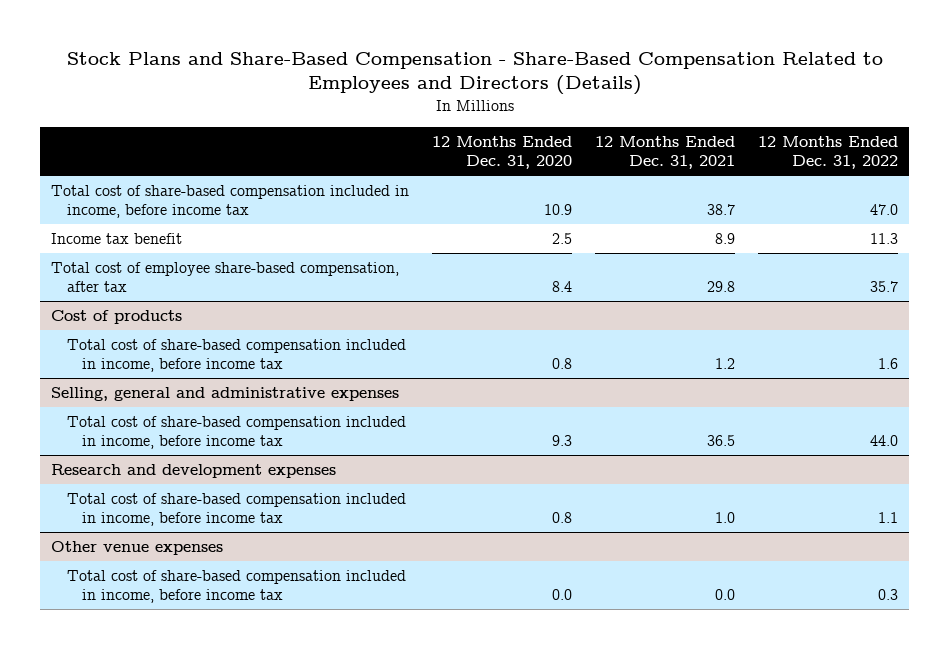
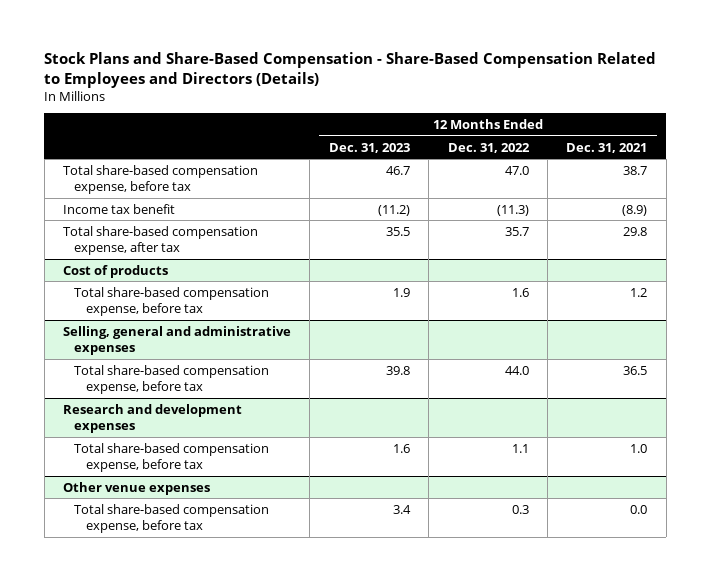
[432,135,573,169] 12 Months Ended Dec. 31, 2020 -> none
none -> [328,142,410,153] Dec. 31, 2023
[51,185,410,219] Total cost of share-based compensation included in income, before income tax -> [63,164,259,194] Total share-based compensation expense, before tax
[715,233,736,245] 8.9 -> [622,204,648,216] (8.9)
[869,233,898,245] 11.3 -> [496,204,529,216] (11.3)
[51,262,400,293] Total cost of employee share-based compensation, after tax -> [63,225,259,255] Total share-based compensation expense, after tax
[66,339,406,373] Total cost of share-based compensation included in income, before income tax -> [74,286,270,316] Total share-based compensation expense, before tax
[66,416,406,450] Total cost of share-based compensation included in income, before income tax -> [74,364,270,394] Total share-based compensation expense, before tax
[66,493,406,527] Total cost of share-based compensation included in income, before income tax -> [74,442,270,472] Total share-based compensation expense, before tax
[66,570,406,604] Total cost of share-based compensation included in income, before income tax -> [74,503,270,533] Total share-based compensation expense, before tax

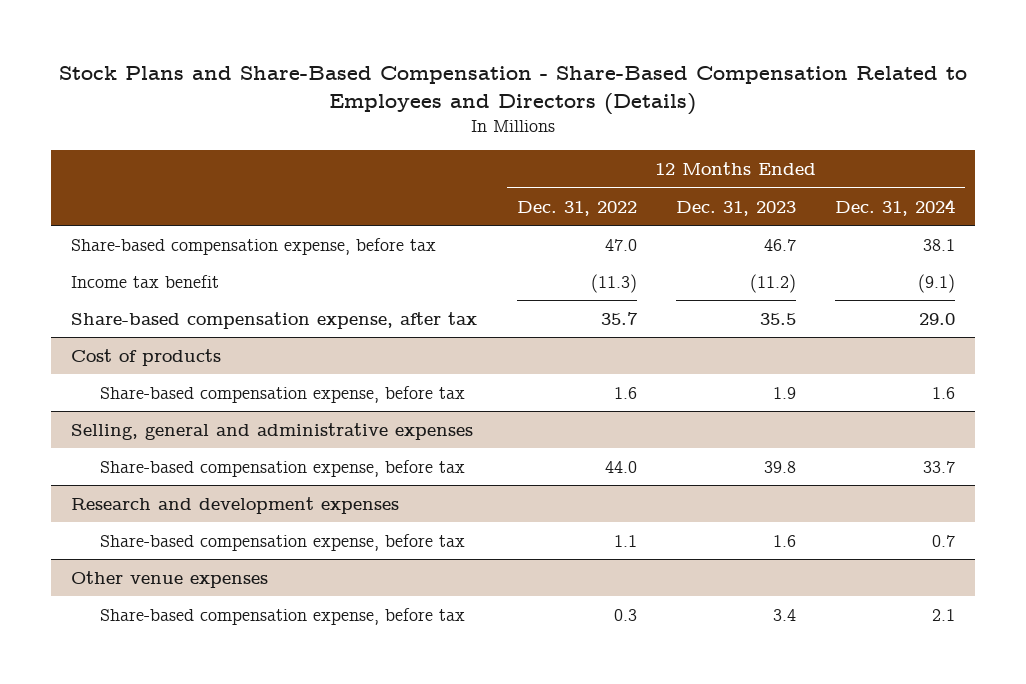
[566,142,648,153] Dec. 31, 2021 -> none
none -> [835,198,956,216] Dec. 31, 2024
[63,164,259,194] Total share-based compensation expense, before tax -> [71,237,437,255] Share-based compensation expense, before tax
[63,225,259,255] Total share-based compensation expense, after tax -> [71,311,478,329] Share-based compensation expense, after tax
[74,286,270,316] Total share-based compensation expense, before tax -> [99,385,465,403] Share-based compensation expense, before tax
[74,364,270,394] Total share-based compensation expense, before tax -> [99,459,465,477] Share-based compensation expense, before tax
[74,442,270,472] Total share-based compensation expense, before tax -> [99,533,465,551] Share-based compensation expense, before tax
[74,503,270,533] Total share-based compensation expense, before tax -> [99,607,465,625] Share-based compensation expense, before tax

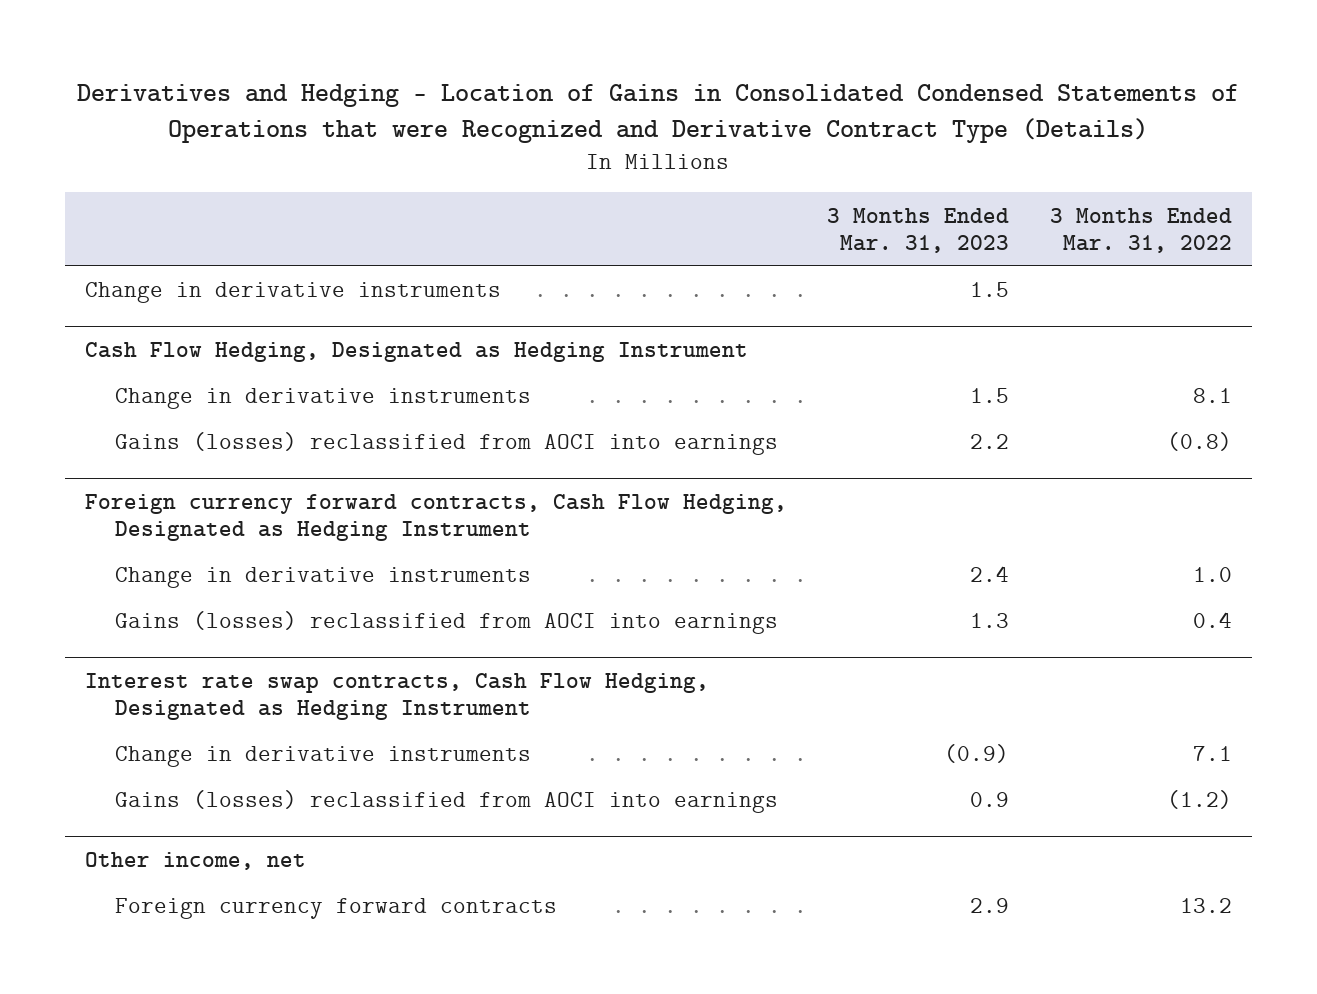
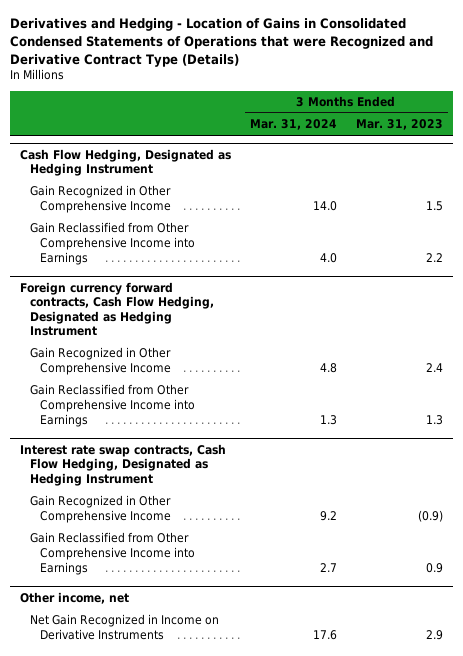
[1049,207,1232,254] 3 Months Ended Mar. 31, 2022 -> none
none -> [249,119,337,131] Mar. 31, 2024
[85,282,502,304] Change in derivative instruments -> none
[114,388,531,410] Change in derivative instruments -> [29,185,171,213] Gain Recognized in Other Comprehensive Income
[114,432,778,456] Gains (losses) reclassified from AOCI into earnings -> [29,222,195,265] Gain Reclassified from Other Comprehensive Income into Earnings
[114,567,531,589] Change in derivative instruments -> [29,347,171,375] Gain Recognized in Other Comprehensive Income
[114,611,778,635] Gains (losses) reclassified from AOCI into earnings -> [29,384,195,427] Gain Reclassified from Other Comprehensive Income into Earnings
[114,746,531,768] Change in derivative instruments -> [29,495,171,523] Gain Recognized in Other Comprehensive Income
[114,790,778,814] Gains (losses) reclassified from AOCI into earnings -> [29,532,195,575] Gain Reclassified from Other Comprehensive Income into Earnings
[114,898,557,920] Foreign currency forward contracts -> [29,614,219,640] Net Gain Recognized in Income on Derivative Instruments

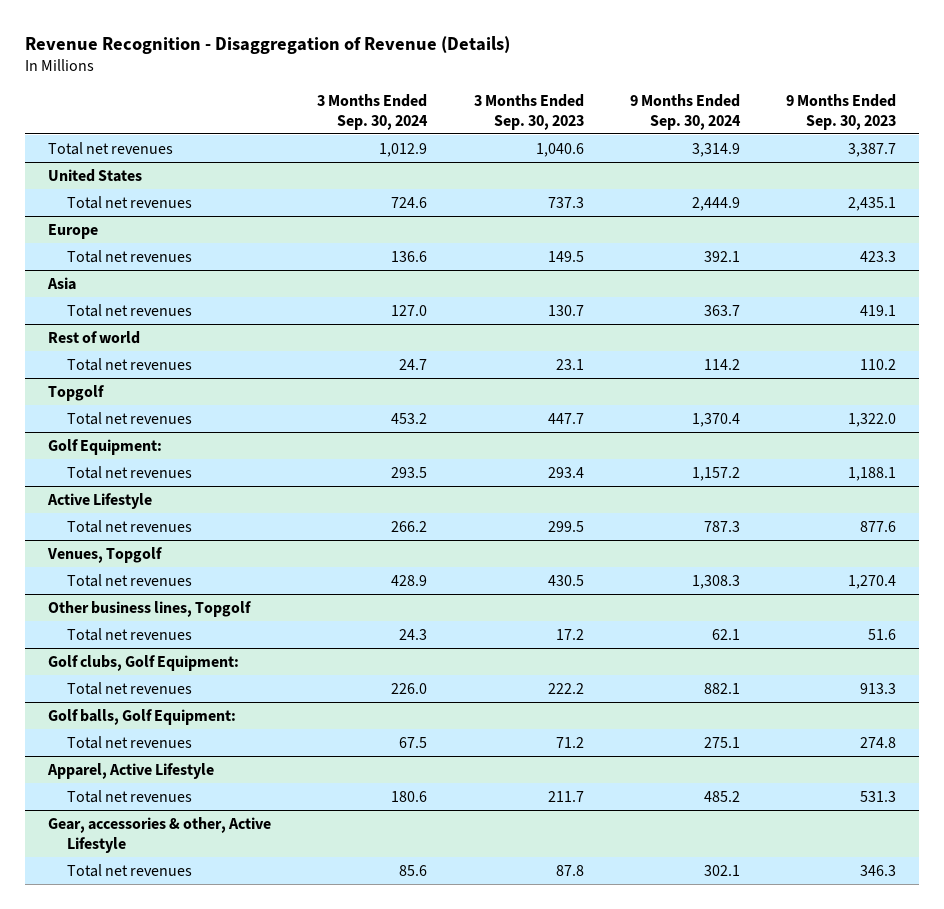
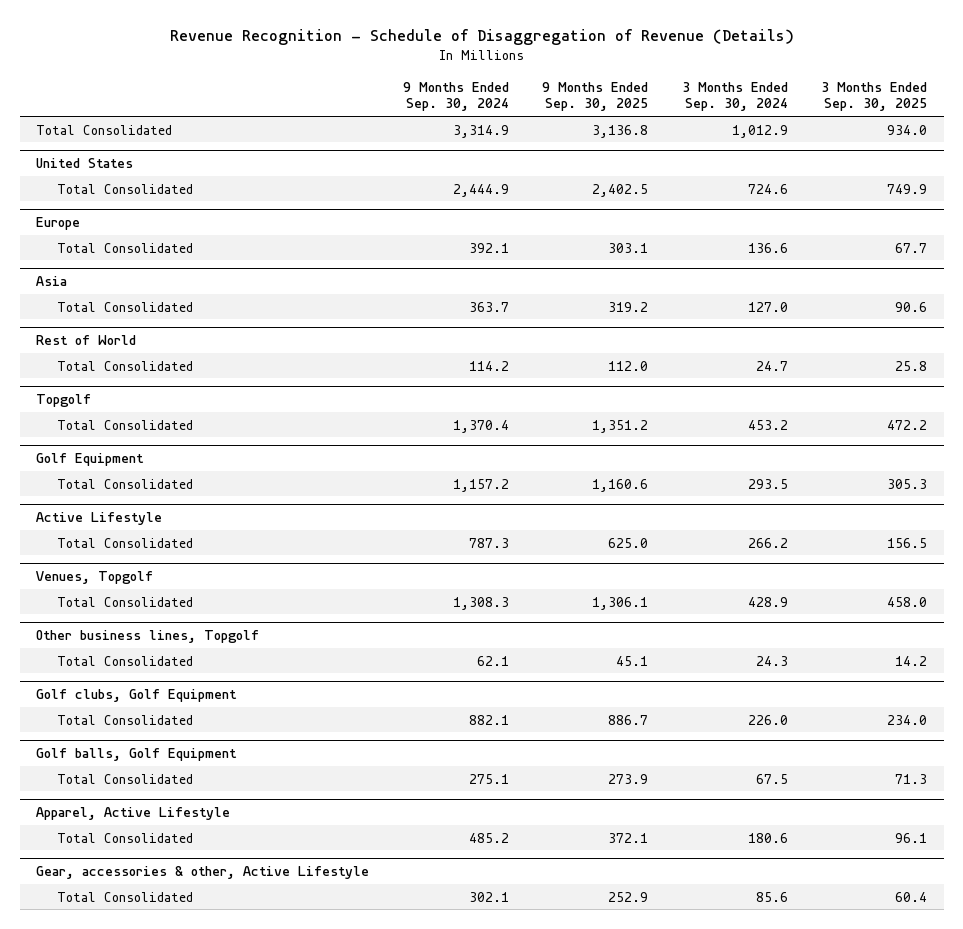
[24,35,510,54] Revenue Recognition - Disaggregation of Revenue (Details) -> [169,29,794,46] Revenue Recognition - Schedule of Disaggregation of Revenue (Details)
[473,93,584,130] 3 Months Ended Sep. 30, 2023 -> none
[786,93,897,130] 9 Months Ended Sep. 30, 2023 -> none
none -> [542,81,649,112] 9 Months Ended Sep. 30, 2025
none -> [821,81,928,112] 3 Months Ended Sep. 30, 2025
[47,141,173,155] Total net revenues -> [36,124,173,135] Total Consolidated
[67,195,193,209] Total net revenues -> [56,183,193,194] Total Consolidated
[67,249,193,263] Total net revenues -> [56,242,193,253] Total Consolidated
[67,303,193,317] Total net revenues -> [56,301,193,312] Total Consolidated
[47,330,140,344] Rest of world -> [36,334,137,345] Rest of World
[67,357,193,371] Total net revenues -> [56,360,193,371] Total Consolidated
[67,411,193,425] Total net revenues -> [56,419,193,430] Total Consolidated
[47,438,162,455] Golf Equipment: -> [36,452,145,466] Golf Equipment
[67,465,193,479] Total net revenues -> [56,478,193,489] Total Consolidated
[67,519,193,533] Total net revenues -> [56,537,193,548] Total Consolidated
[67,573,193,587] Total net revenues -> [56,596,193,607] Total Consolidated
[67,627,193,641] Total net revenues -> [56,655,193,666] Total Consolidated
[47,654,239,671] Golf clubs, Golf Equipment: -> [36,688,238,702] Golf clubs, Golf Equipment
[67,681,193,695] Total net revenues -> [56,714,193,725] Total Consolidated
[47,708,236,725] Golf balls, Golf Equipment: -> [36,747,238,761] Golf balls, Golf Equipment
[67,735,193,749] Total net revenues -> [56,773,193,784] Total Consolidated
[67,789,193,803] Total net revenues -> [56,832,193,843] Total Consolidated
[67,863,193,877] Total net revenues -> [56,891,193,902] Total Consolidated

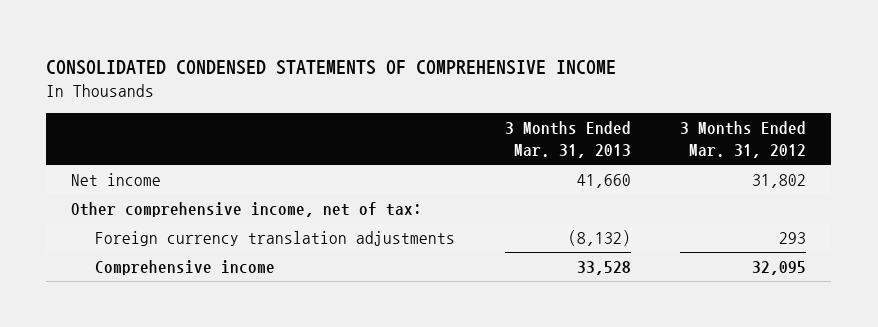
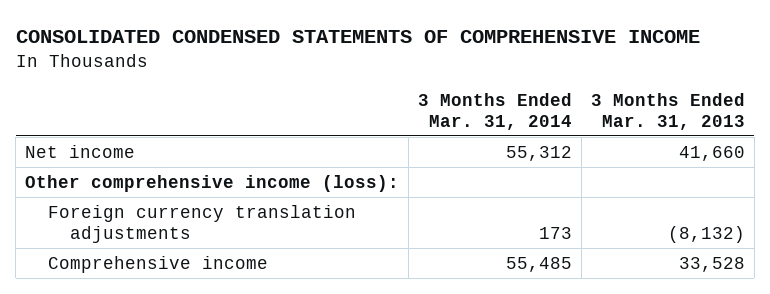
[680,121,807,159] 3 Months Ended Mar. 31, 2012 -> none
none -> [418,92,573,130] 3 Months Ended Mar. 31, 2014
[71,202,423,218] Other comprehensive income, net of tax: -> [25,174,400,192] Other comprehensive income (loss):

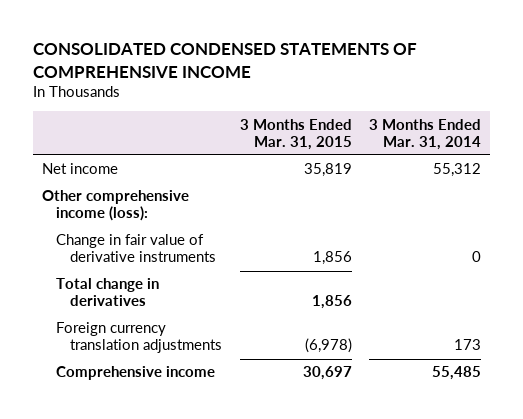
[590,92,745,130] 3 Months Ended Mar. 31, 2013 -> none
none -> [239,118,352,150] 3 Months Ended Mar. 31, 2015
none -> [56,234,217,263] Change in fair value of derivative instruments
none -> [56,278,160,307] Total change in derivatives

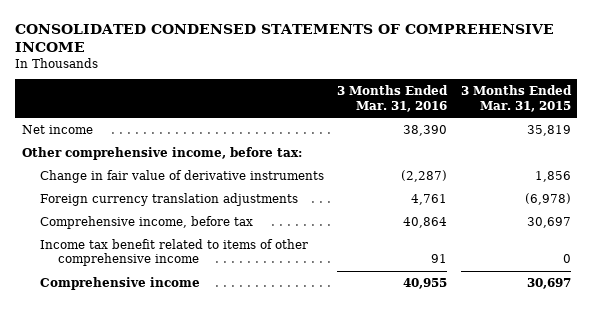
[369,118,482,150] 3 Months Ended Mar. 31, 2014 -> none
none -> [337,85,449,112] 3 Months Ended Mar. 31, 2016
[41,190,189,222] Other comprehensive income (loss): -> [21,146,302,160] Other comprehensive income, before tax:
[56,278,160,307] Total change in derivatives -> none
none -> [39,215,253,229] Comprehensive income, before tax
none -> [39,238,308,267] Income tax benefit related to items of other comprehensive income

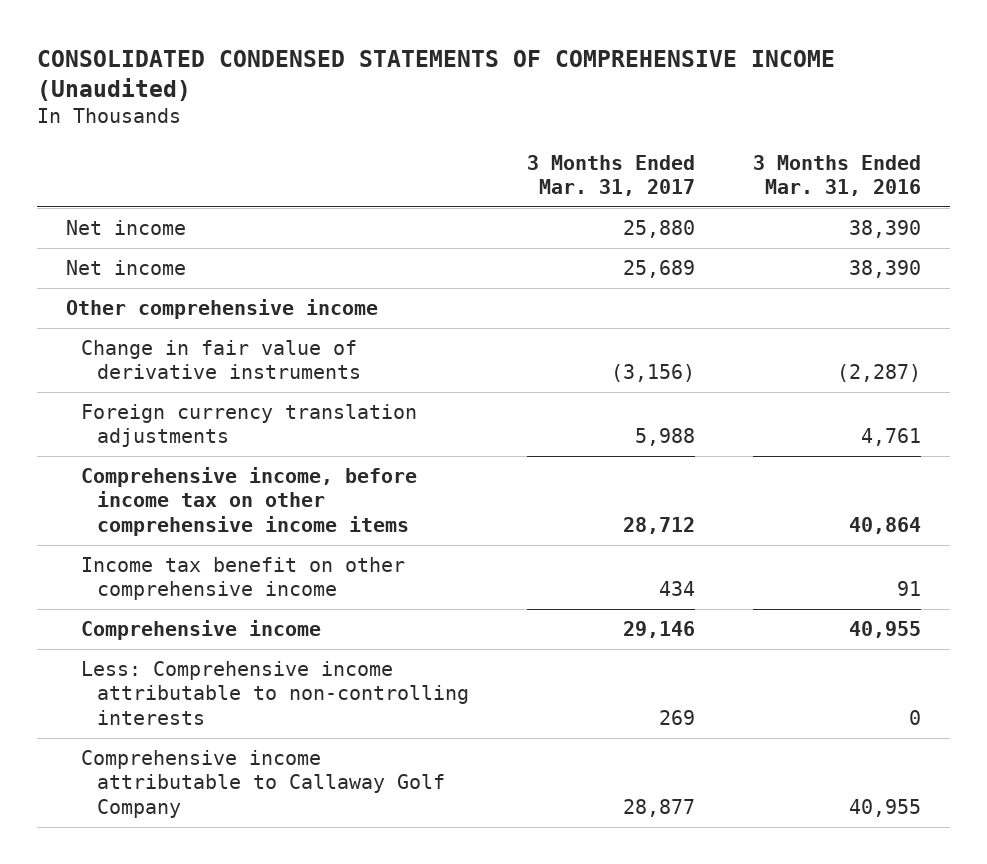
[15,23,555,52] CONSOLIDATED CONDENSED STATEMENTS OF COMPREHENSIVE INCOME -> [36,49,835,101] CONSOLIDATED CONDENSED STATEMENTS OF COMPREHENSIVE INCOME (Unaudited)
[460,85,572,112] 3 Months Ended Mar. 31, 2015 -> none
none -> [527,154,696,197] 3 Months Ended Mar. 31, 2017
none -> [65,259,186,275] Net income
[21,146,302,160] Other comprehensive income, before tax: -> [65,298,378,319] Other comprehensive income
[39,215,253,229] Comprehensive income, before tax -> [81,466,418,536] Comprehensive income, before income tax on other comprehensive income items
[39,238,308,267] Income tax benefit related to items of other comprehensive income -> [81,556,406,601] Income tax benefit on other comprehensive income
none -> [81,660,470,725] Less: Comprehensive income attributable to non-controlling interests
none -> [81,749,446,818] Comprehensive income attributable to Callaway Golf Company

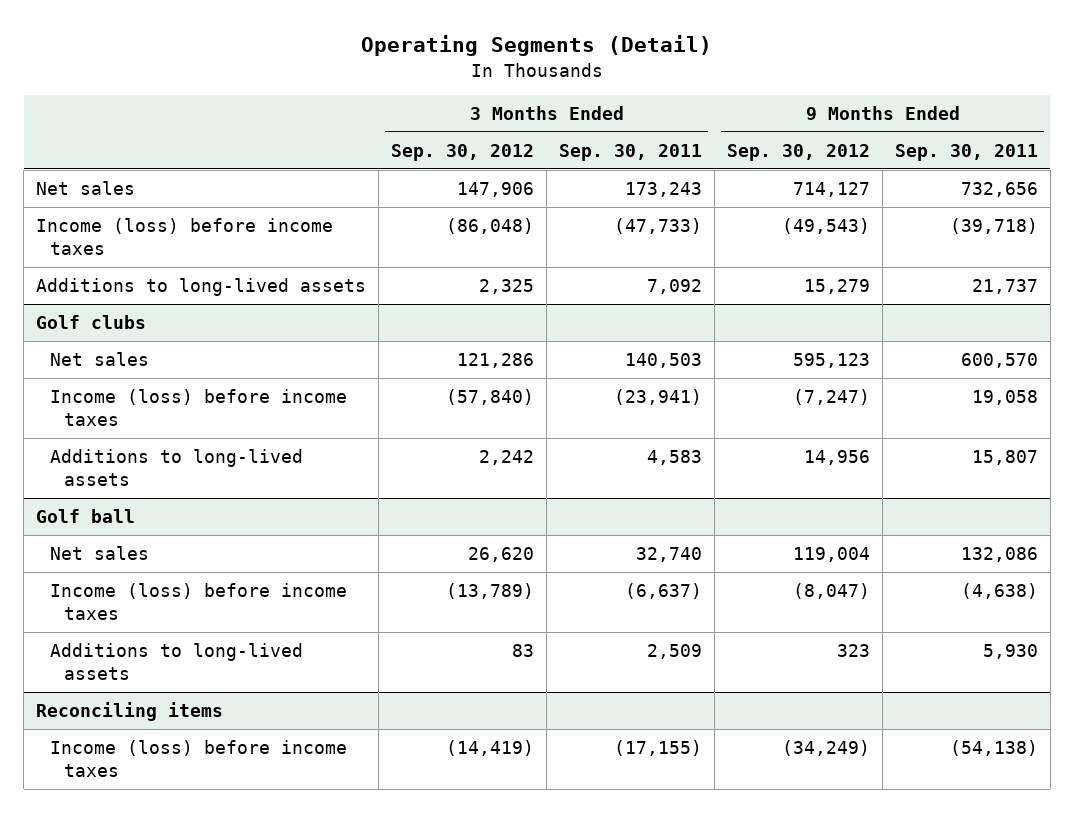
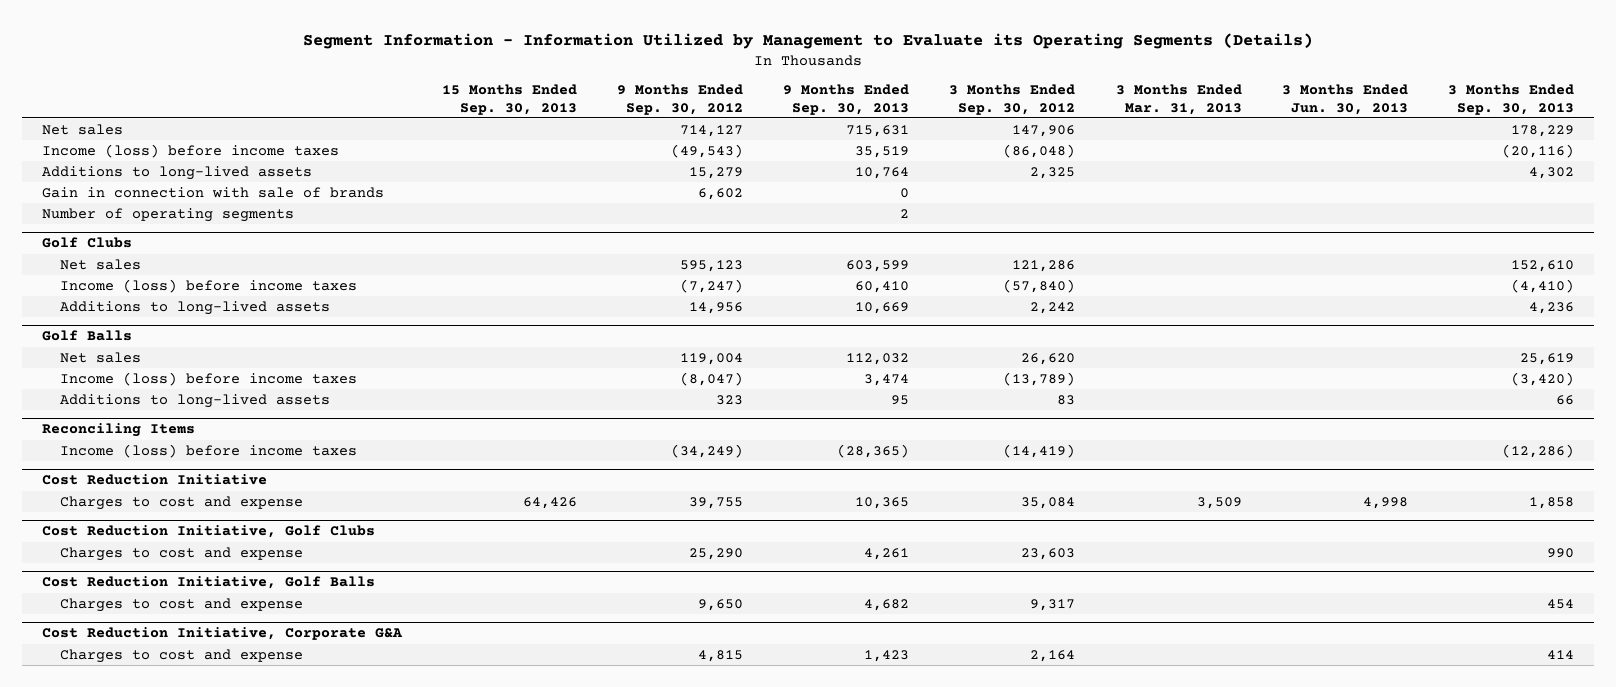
[361,35,713,57] Operating Segments (Detail) -> [302,32,1313,49] Segment Information - Information Utilized by Management to Evaluate its Operating Segments (Details)
[559,144,703,162] Sep. 30, 2011 -> none
[894,144,1038,162] Sep. 30, 2011 -> none
none -> [442,84,578,115] 15 Months Ended Sep. 30, 2013
none -> [783,84,910,115] 9 Months Ended Sep. 30, 2013
none -> [1115,84,1242,115] 3 Months Ended Mar. 31, 2013
none -> [1281,84,1408,115] 3 Months Ended Jun. 30, 2013
none -> [1447,84,1574,115] 3 Months Ended Sep. 30, 2013
none -> [42,186,385,198] Gain in connection with sale of brands
none -> [42,207,295,222] Number of operating segments
[36,315,147,330] Golf clubs -> [42,237,133,249] Golf Clubs
[36,509,136,524] Golf ball -> [42,330,133,342] Golf Balls
[36,702,224,722] Reconciling items -> [42,423,196,438] Reconciling Items
none -> [42,474,268,486] Cost Reduction Initiative
none -> [60,495,304,510] Charges to cost and expense
none -> [42,525,376,539] Cost Reduction Initiative, Golf Clubs
none -> [60,546,304,561] Charges to cost and expense
none -> [42,576,376,590] Cost Reduction Initiative, Golf Balls
none -> [60,597,304,612] Charges to cost and expense
none -> [42,627,404,641] Cost Reduction Initiative, Corporate G&A
none -> [60,648,304,663] Charges to cost and expense

